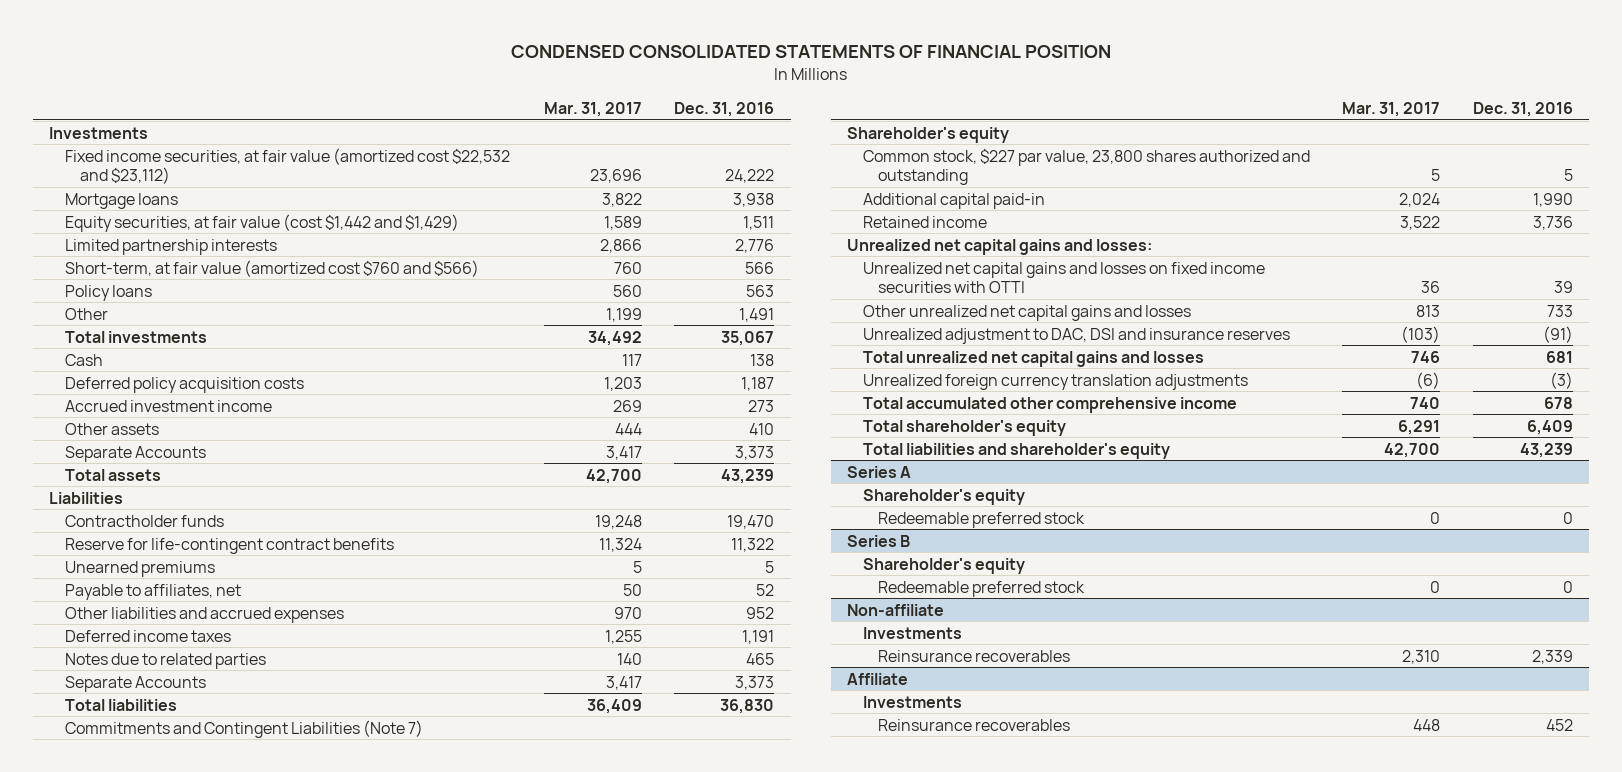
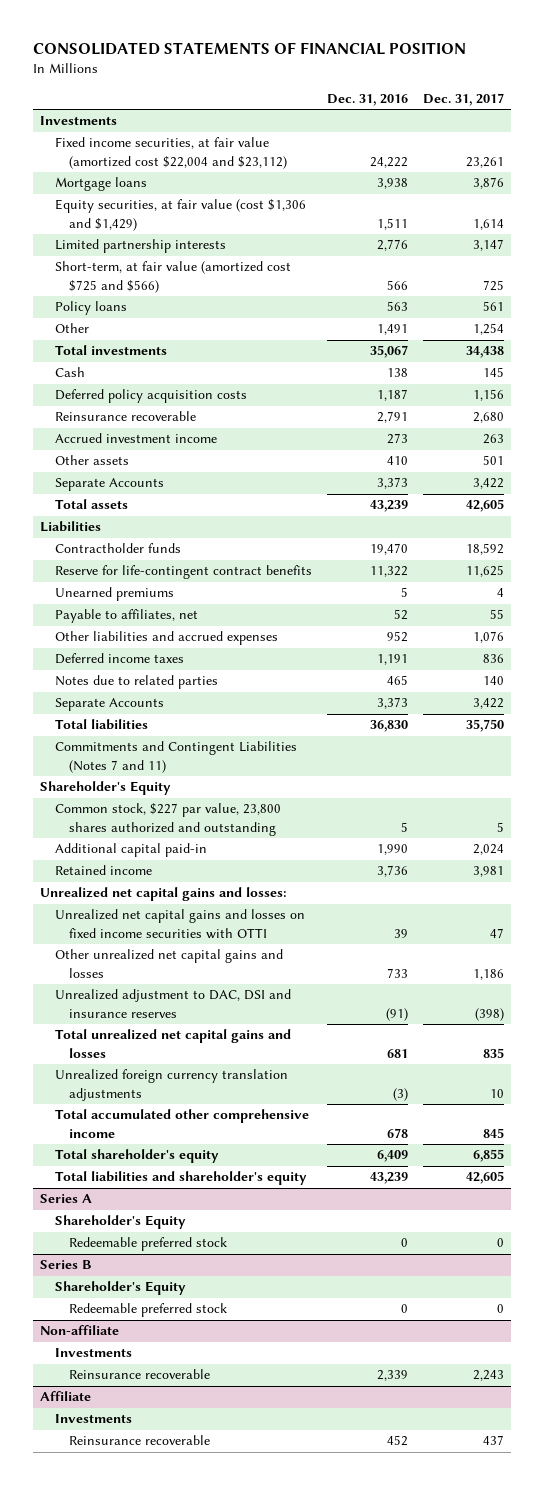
[510,45,1111,59] CONDENSED CONSOLIDATED STATEMENTS OF FINANCIAL POSITION -> [32,42,466,56] CONSOLIDATED STATEMENTS OF FINANCIAL POSITION
[544,101,643,117] Mar. 31, 2017 -> none
none -> [422,92,504,106] Dec. 31, 2017
[64,147,510,184] Fixed income securities, at fair value (amortized cost $22,532 and $23,112) -> [54,137,288,169] Fixed income securities, at fair value (amortized cost $22,004 and $23,112)
[64,213,459,232] Equity securities, at fair value (cost $1,442 and $1,429) -> [54,199,306,231] Equity securities, at fair value (cost $1,306 and $1,429)
[64,259,479,277] Short-term, at fair value (amortized cost $760 and $566) -> [54,261,291,293] Short-term, at fair value (amortized cost $725 and $566)
none -> [54,411,196,422] Reinsurance recoverable
[64,719,423,738] Commitments and Contingent Liabilities (Note 7) -> [54,741,297,773] Commitments and Contingent Liabilities (Notes 7 and 11)
[847,126,1010,143] Shareholder's equity -> [40,781,172,796] Shareholder's Equity
[862,488,1025,505] Shareholder's equity -> [54,1215,186,1230] Shareholder's Equity
[862,557,1025,574] Shareholder's equity -> [54,1281,186,1296] Shareholder's Equity
[878,649,1071,662] Reinsurance recoverables -> [69,1369,211,1380] Reinsurance recoverable
[878,718,1071,731] Reinsurance recoverables -> [69,1435,211,1446] Reinsurance recoverable

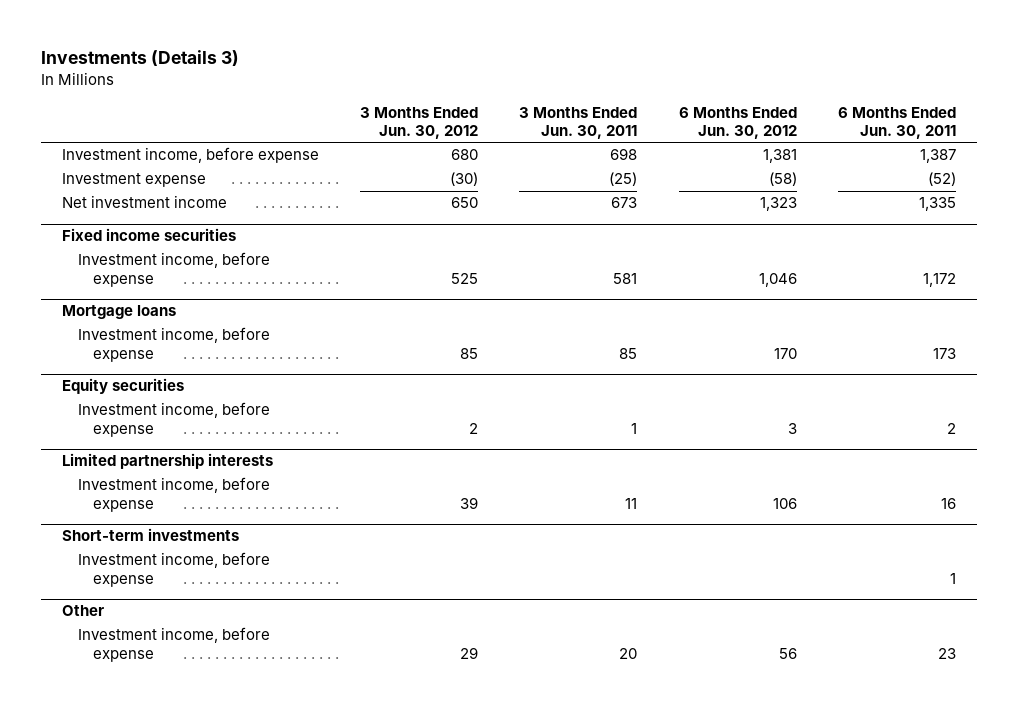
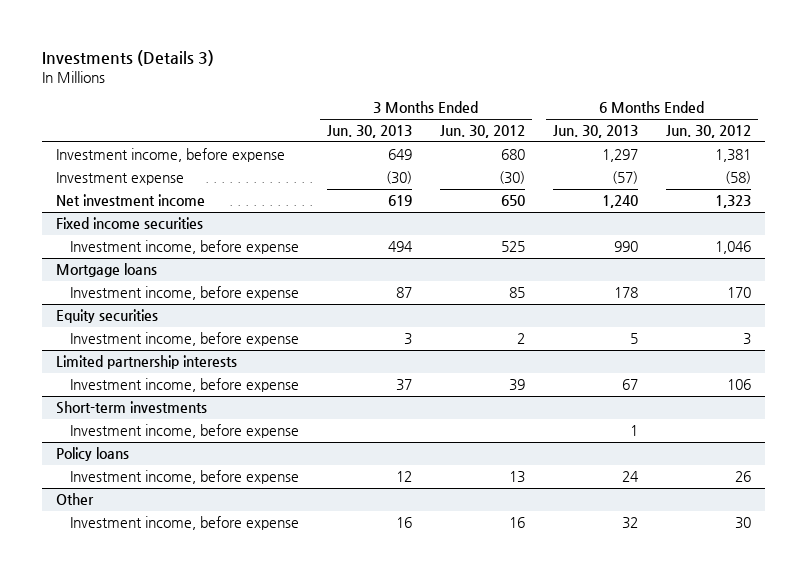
[519,106,638,139] 3 Months Ended Jun. 30, 2011 -> none
[837,106,956,139] 6 Months Ended Jun. 30, 2011 -> none
none -> [326,125,412,139] Jun. 30, 2013
none -> [552,125,638,139] Jun. 30, 2013
none -> [55,447,129,462] Policy loans
none -> [69,470,299,485] Investment income, before expense
[459,646,478,659] 29 -> [508,517,525,529] 16
[778,647,797,659] 56 -> [734,517,751,530] 30

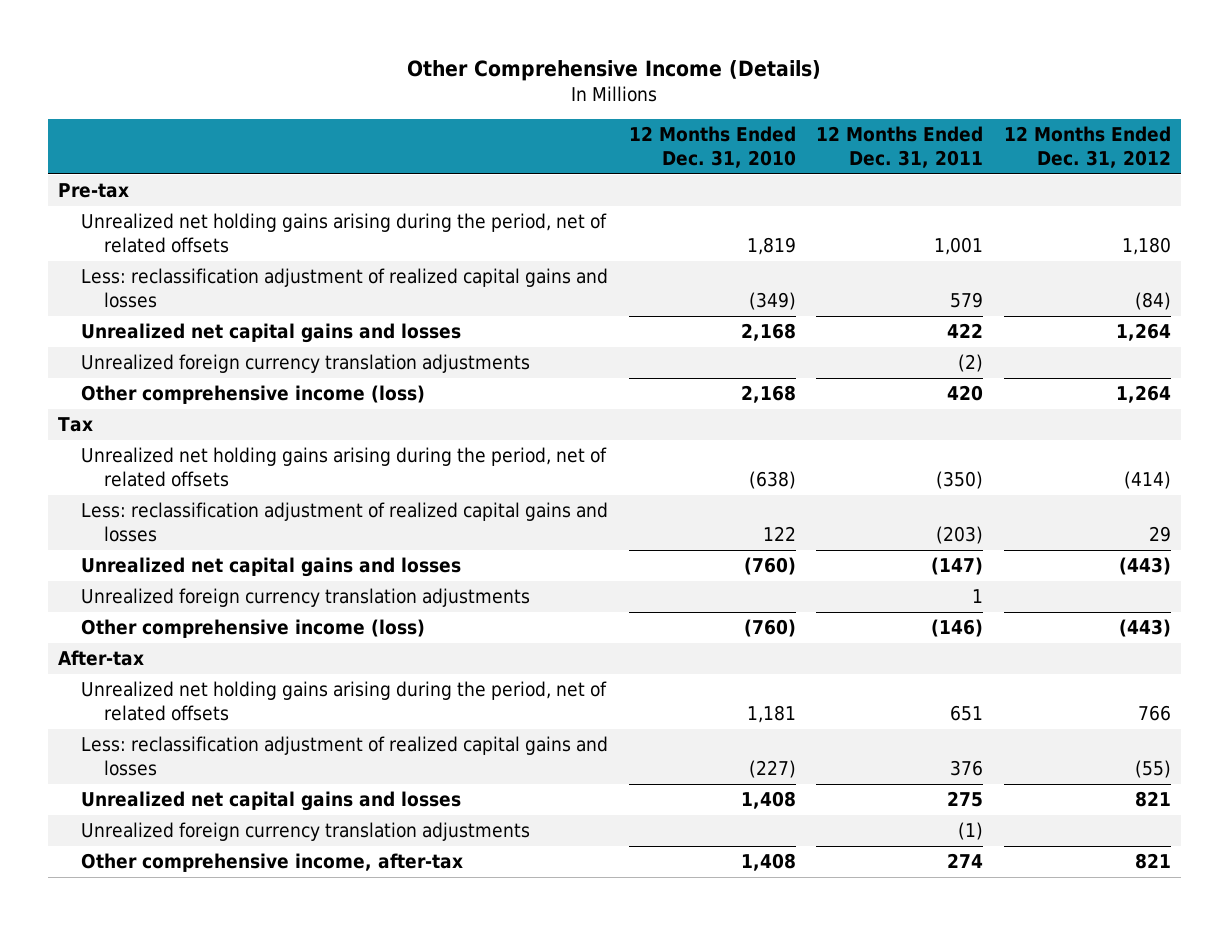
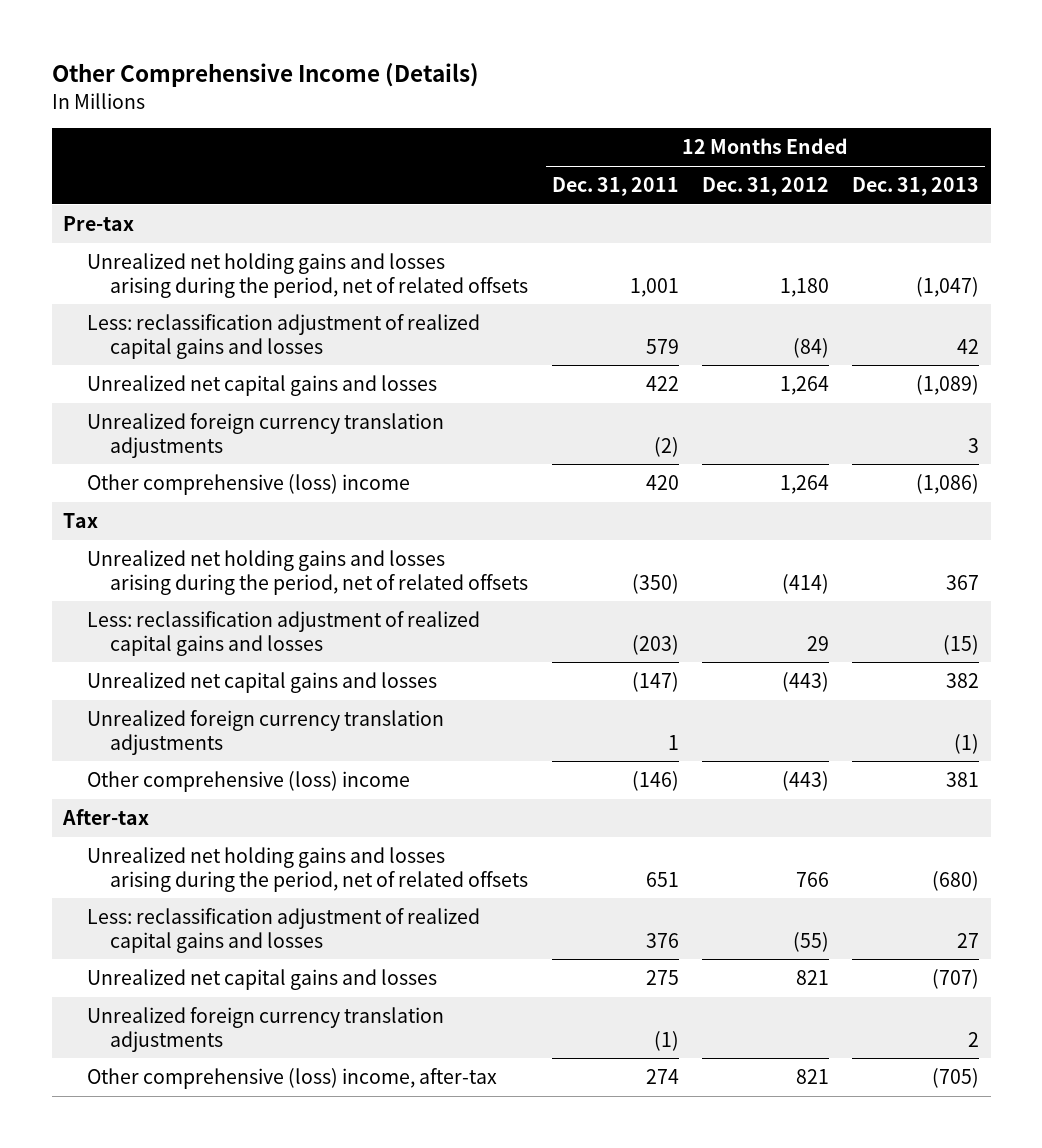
[628,126,796,168] 12 Months Ended Dec. 31, 2010 -> none
none -> [852,177,980,197] Dec. 31, 2013
[80,213,607,253] Unrealized net holding gains arising during the period, net of related offsets -> [86,252,529,298] Unrealized net holding gains and losses arising during the period, net of related offsets
[80,385,425,405] Other comprehensive income (loss) -> [86,473,410,495] Other comprehensive (loss) income
[80,447,607,487] Unrealized net holding gains arising during the period, net of related offsets -> [86,549,529,595] Unrealized net holding gains and losses arising during the period, net of related offsets
[80,619,425,639] Other comprehensive income (loss) -> [86,770,410,792] Other comprehensive (loss) income
[80,681,607,721] Unrealized net holding gains arising during the period, net of related offsets -> [86,846,529,892] Unrealized net holding gains and losses arising during the period, net of related offsets
[80,853,463,873] Other comprehensive income, after-tax -> [86,1067,497,1089] Other comprehensive (loss) income, after-tax

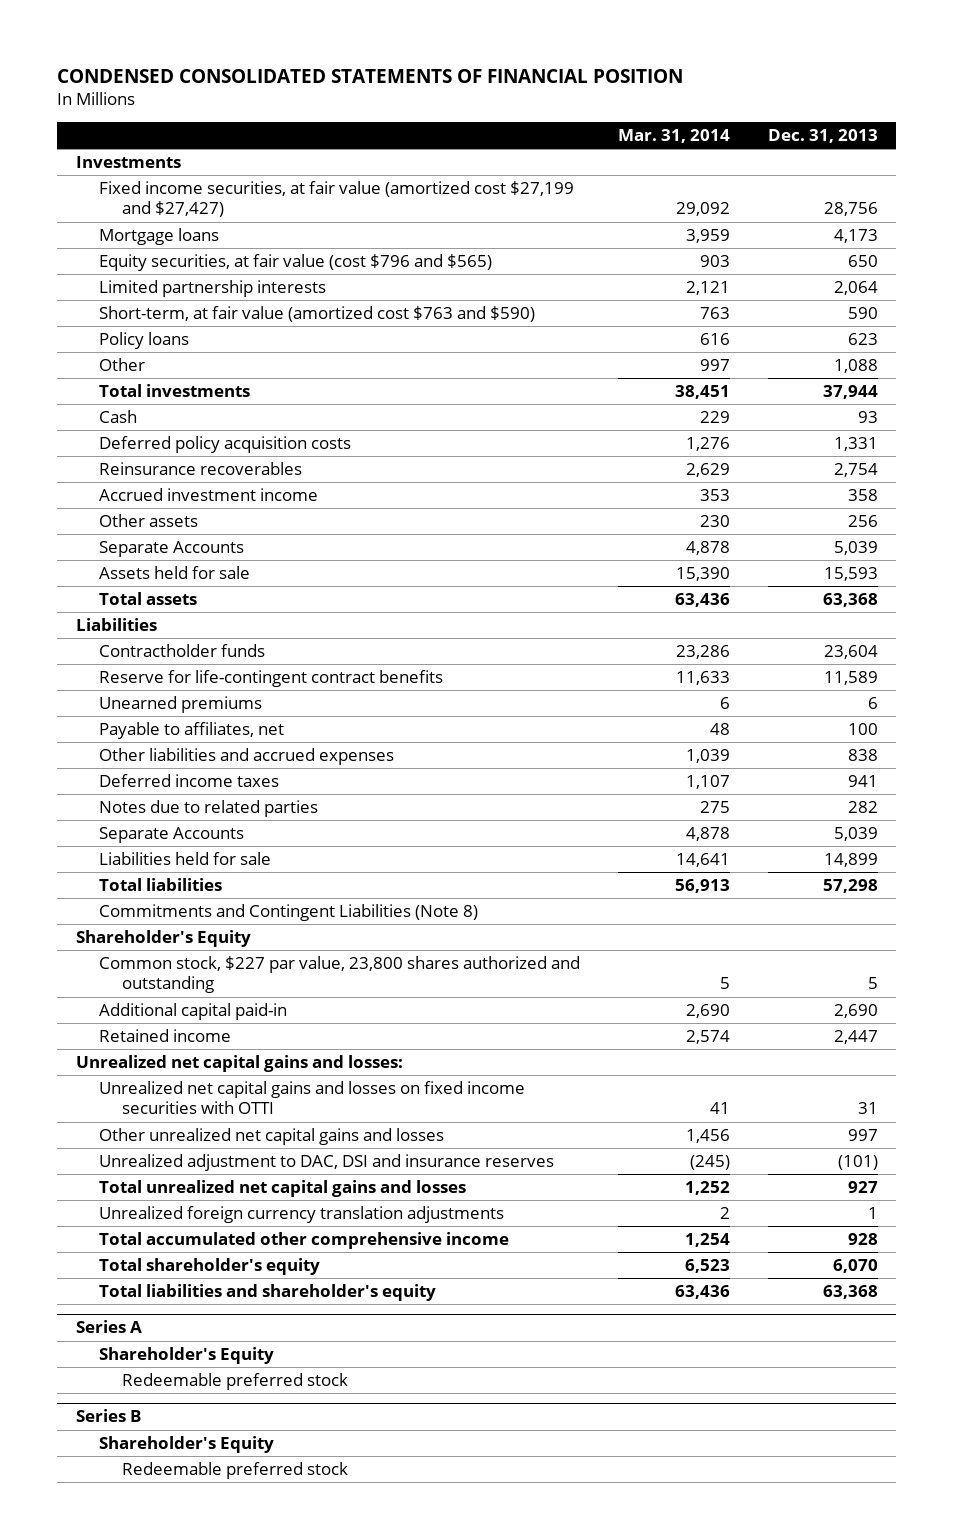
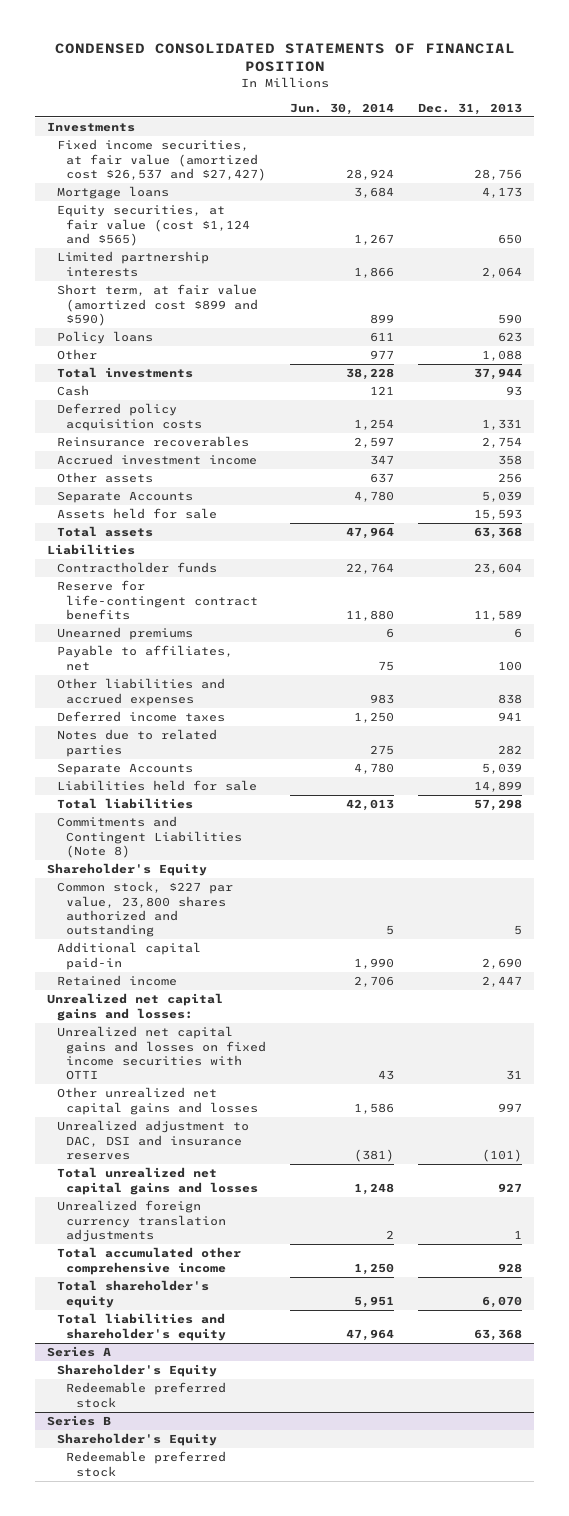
[617,128,730,143] Mar. 31, 2014 -> none
none -> [289,102,394,115] Jun. 30, 2014
[98,181,574,218] Fixed income securities, at fair value (amortized cost $27,199 and $27,427) -> [56,139,267,181] Fixed income securities, at fair value (amortized cost $26,537 and $27,427)
[98,254,492,272] Equity securities, at fair value (cost $796 and $565) -> [56,205,251,246] Equity securities, at fair value (cost $1,124 and $565)
[98,306,535,323] Short-term, at fair value (amortized cost $763 and $590) -> [56,284,259,326] Short term, at fair value (amortized cost $899 and $590)

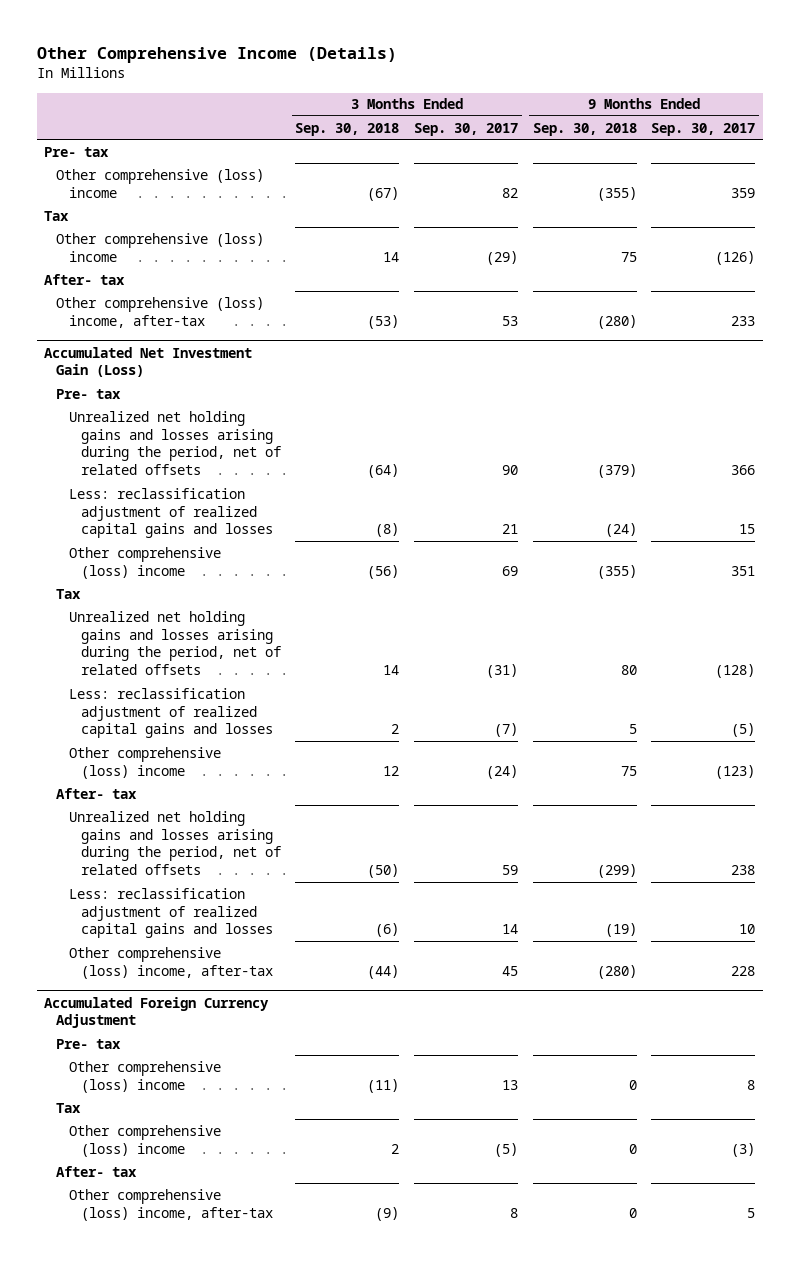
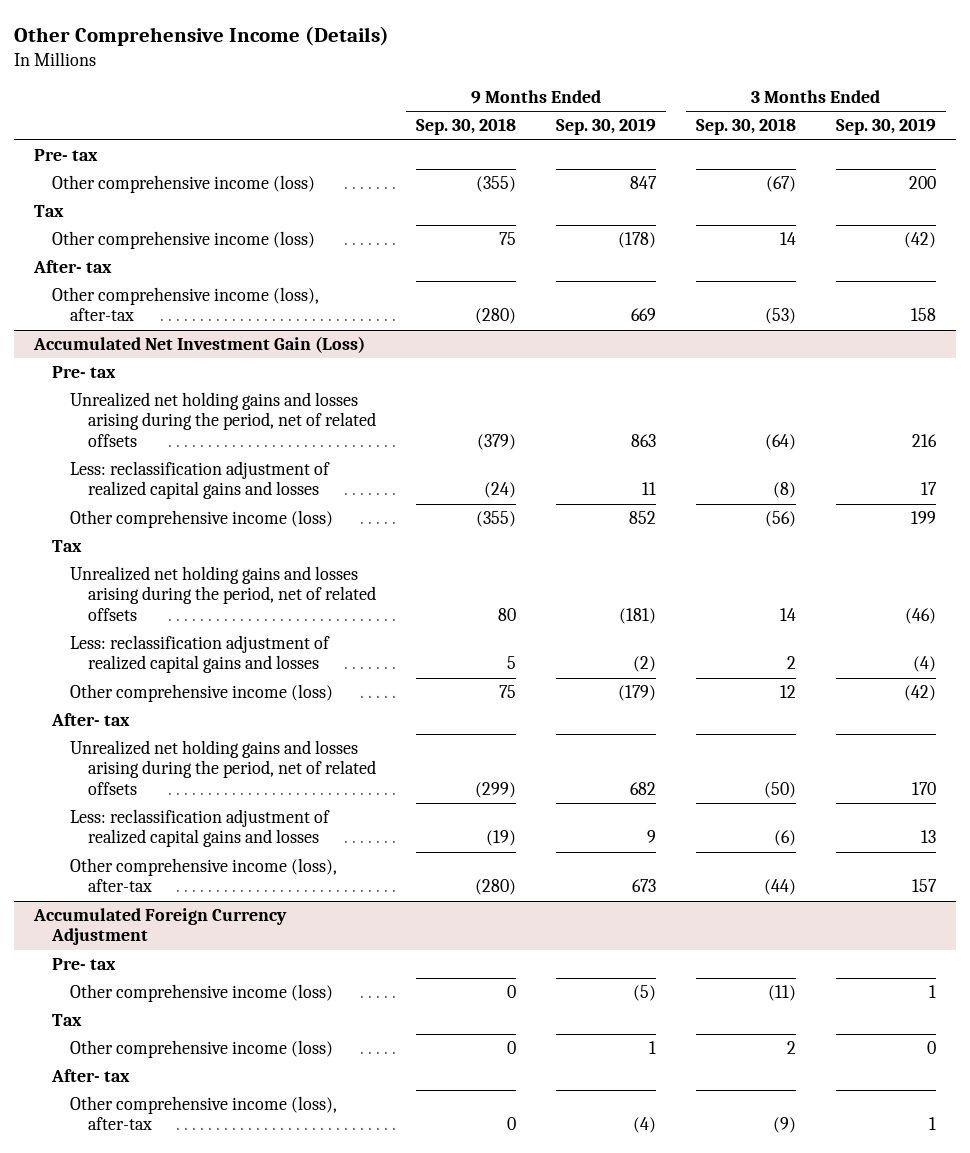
[413,122,518,136] Sep. 30, 2017 -> none
[651,122,756,136] Sep. 30, 2017 -> none
none -> [555,118,656,136] Sep. 30, 2019
none -> [835,118,936,136] Sep. 30, 2019
[56,168,265,198] Other comprehensive (loss) income -> [52,175,316,194] Other comprehensive income (loss)
[56,232,265,262] Other comprehensive (loss) income -> [52,231,316,250] Other comprehensive income (loss)
[56,296,265,328] Other comprehensive (loss) income, after-tax -> [52,287,320,322] Other comprehensive income (loss), after-tax
[68,546,221,579] Other comprehensive (loss) income -> [69,510,333,529] Other comprehensive income (loss)
[68,746,221,779] Other comprehensive (loss) income -> [69,684,333,703] Other comprehensive income (loss)
[68,946,273,979] Other comprehensive (loss) income, after-tax -> [69,858,337,893] Other comprehensive income (loss), after-tax
[68,1060,221,1093] Other comprehensive (loss) income -> [69,984,333,1003] Other comprehensive income (loss)
[68,1124,221,1157] Other comprehensive (loss) income -> [69,1040,333,1059] Other comprehensive income (loss)
[68,1188,273,1221] Other comprehensive (loss) income, after-tax -> [69,1096,337,1131] Other comprehensive income (loss), after-tax

